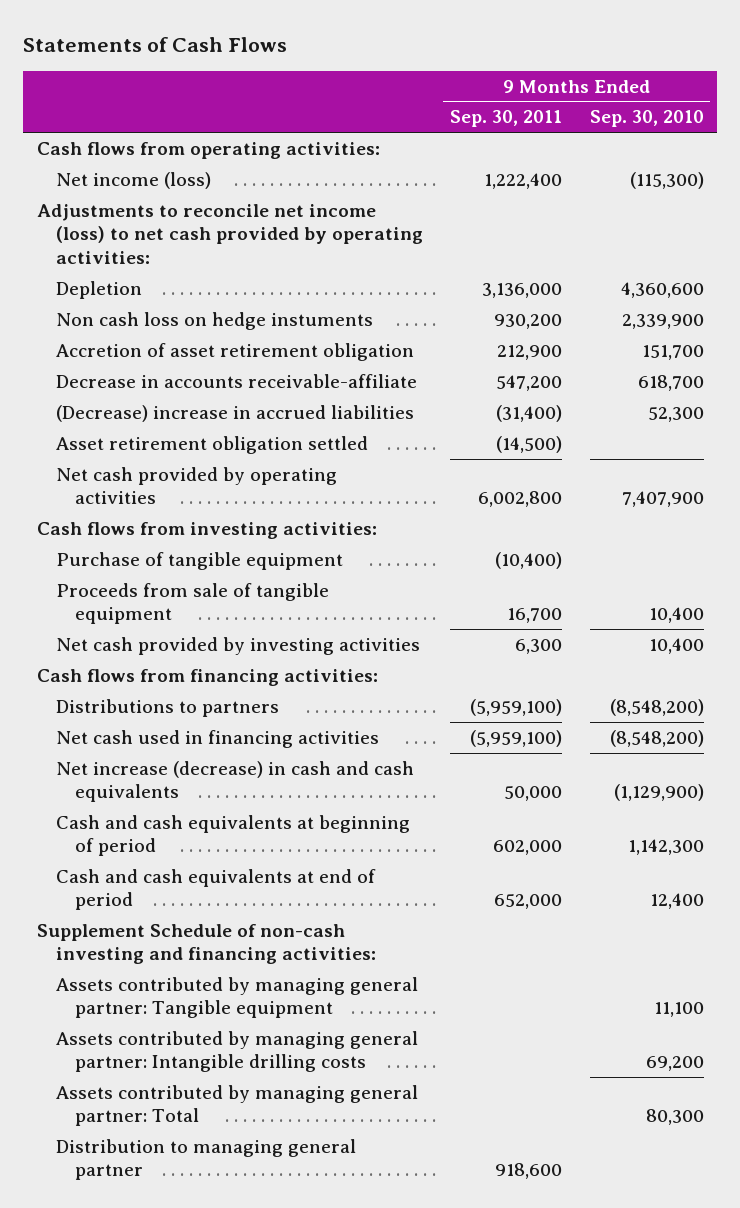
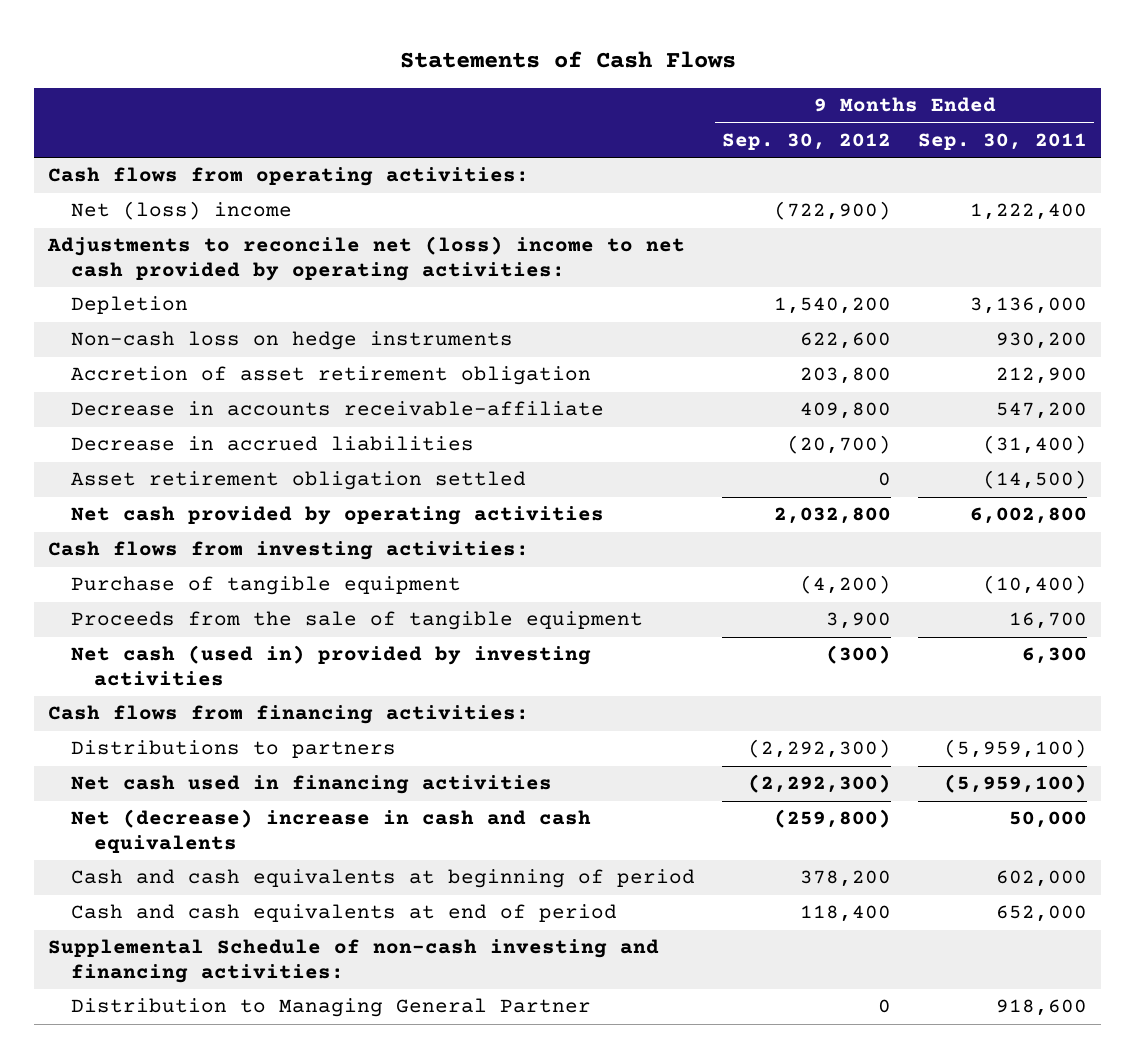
[589,110,704,128] Sep. 30, 2010 -> none
none -> [722,132,892,150] Sep. 30, 2012
[55,171,211,189] Net income (loss) -> [71,201,293,221] Net (loss) income
[36,203,423,264] Adjustments to reconcile net income (loss) to net cash provided by operating activities: -> [46,236,685,281] Adjustments to reconcile net (loss) income to net cash provided by operating activities:
[55,311,373,330] Non cash loss on hedge instuments -> [71,331,514,351] Non-cash loss on hedge instruments
[55,404,414,422] (Decrease) increase in accrued liabilities -> [71,436,475,452] Decrease in accrued liabilities
[55,582,329,625] Proceeds from sale of tangible equipment -> [71,611,644,631] Proceeds from the sale of tangible equipment
[55,636,420,655] Net cash provided by investing activities -> [71,645,592,686] Net cash (used in) provided by investing activities
[55,760,414,803] Net increase (decrease) in cash and cash equivalents -> [71,809,592,853] Net (decrease) increase in cash and cash equivalents
[55,976,418,1019] Assets contributed by managing general partner: Tangible equipment -> none
[55,1030,418,1073] Assets contributed by managing general partner: Intangible drilling costs -> none
[55,1084,418,1127] Assets contributed by managing general partner: Total -> none
[36,923,376,965] Supplement Schedule of non-cash investing and financing activities: -> [47,939,659,983] Supplemental Schedule of non-cash investing and financing activities:
[55,1138,356,1181] Distribution to managing general partner -> [71,998,592,1018] Distribution to Managing General Partner

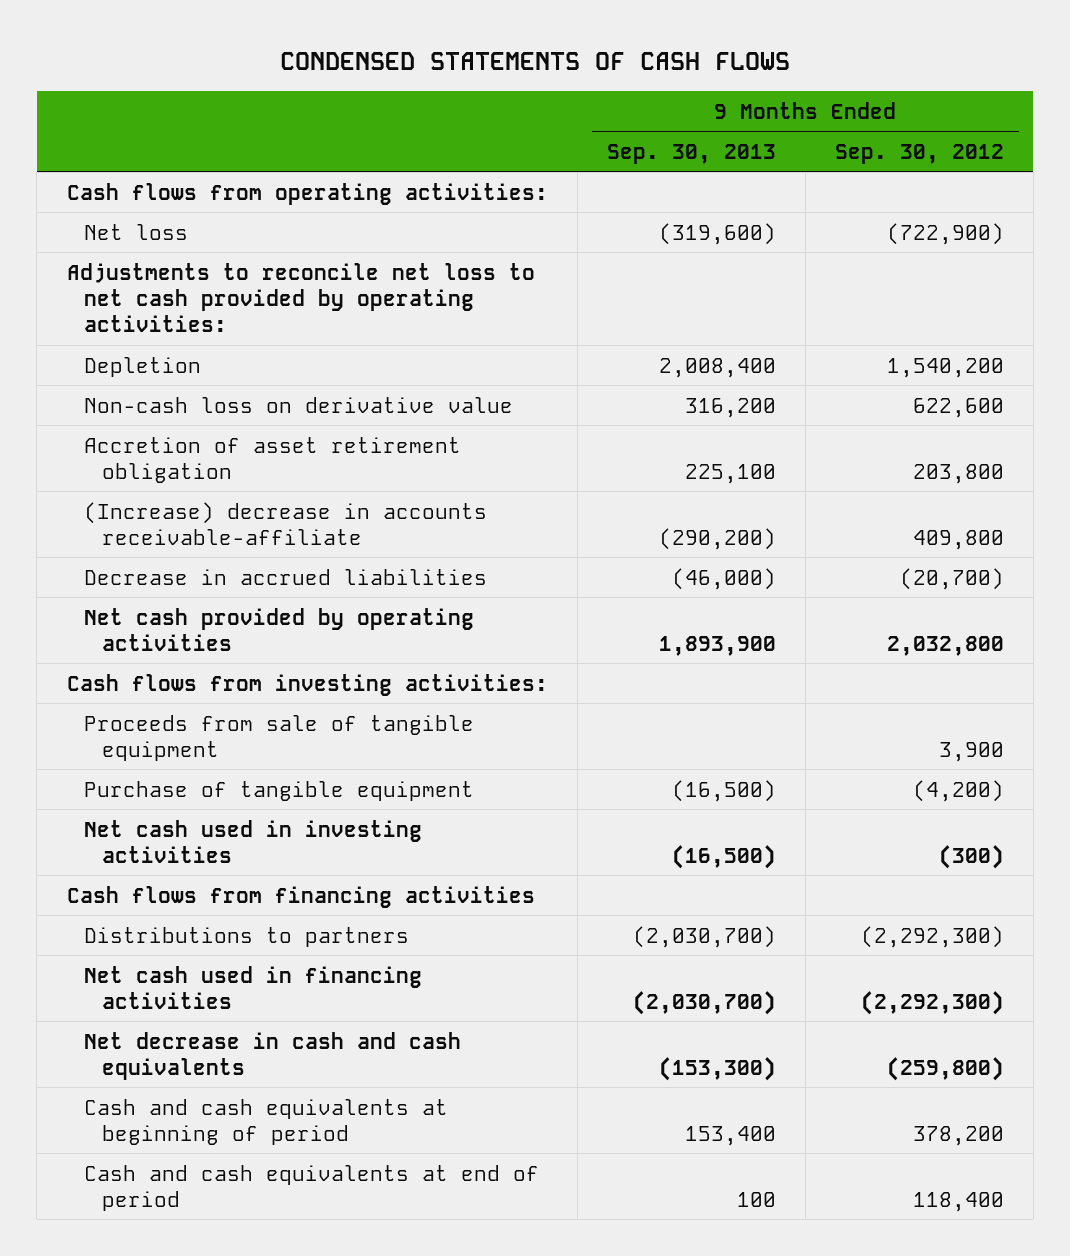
[399,50,736,68] Statements of Cash Flows -> [280,51,791,70] CONDENSED STATEMENTS OF CASH FLOWS
[918,132,1088,150] Sep. 30, 2011 -> none
none -> [606,143,776,164] Sep. 30, 2013
[71,201,293,221] Net (loss) income -> [84,223,189,240] Net loss
[46,236,685,281] Adjustments to reconcile net (loss) income to net cash provided by operating activities: -> [66,262,535,332] Adjustments to reconcile net loss to net cash provided by operating activities:
[71,331,514,351] Non-cash loss on hedge instruments -> [84,396,514,413] Non-cash loss on derivative value
[71,401,605,417] Decrease in accounts receivable-affiliate -> [84,501,488,545] (Increase) decrease in accounts receivable-affiliate
[71,471,527,491] Asset retirement obligation settled -> none
none -> [84,714,475,761] Proceeds from sale of tangible equipment
[71,611,644,631] Proceeds from the sale of tangible equipment -> none
[71,645,592,686] Net cash (used in) provided by investing activities -> [84,819,423,863] Net cash used in investing activities
[47,705,529,725] Cash flows from financing activities: -> [66,885,535,908] Cash flows from financing activities
[71,809,592,853] Net (decrease) increase in cash and cash equivalents -> [84,1031,462,1080] Net decrease in cash and cash equivalents
[47,939,659,983] Supplemental Schedule of non-cash investing and financing activities: -> none
[71,998,592,1018] Distribution to Managing General Partner -> none

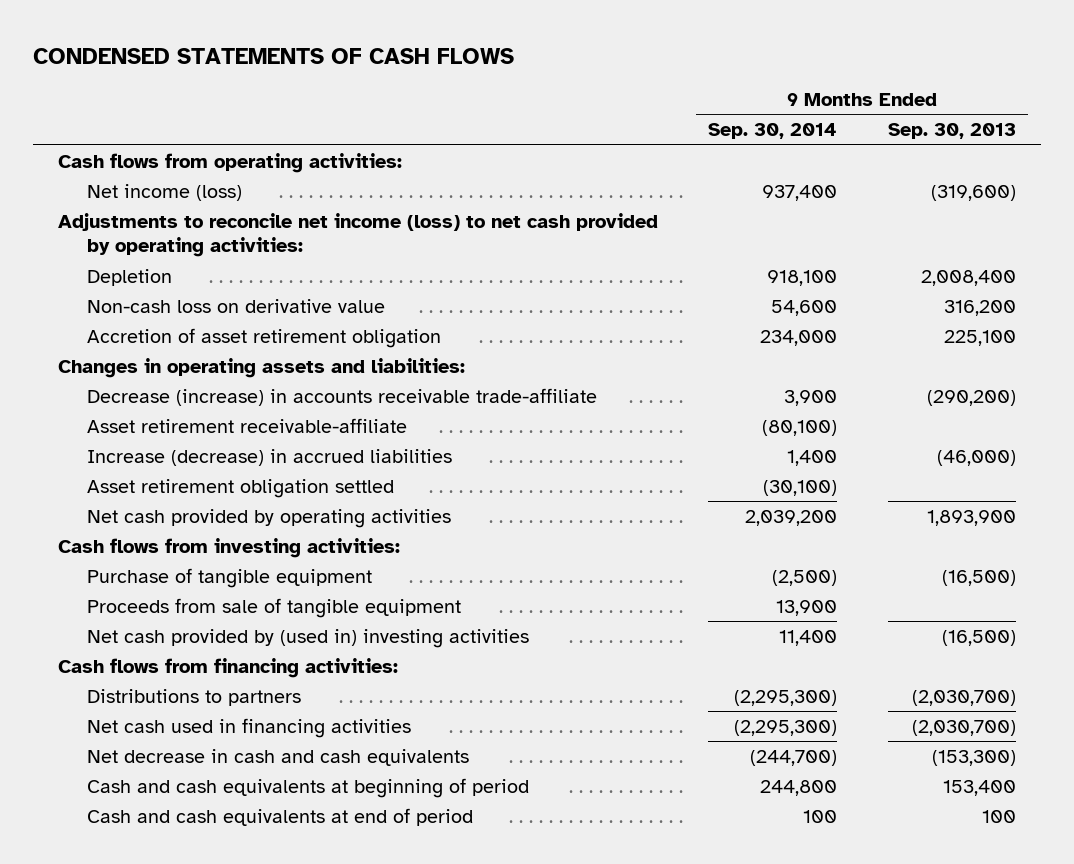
[834,143,1004,164] Sep. 30, 2012 -> none
none -> [708,123,838,140] Sep. 30, 2014
[84,223,189,240] Net loss -> [87,183,243,201] Net income (loss)
[66,262,535,332] Adjustments to reconcile net loss to net cash provided by operating activities: -> [58,212,659,258] Adjustments to reconcile net income (loss) to net cash provided by operating activities:
none -> [58,357,466,378] Changes in operating assets and liabilities:
[84,501,488,545] (Increase) decrease in accounts receivable-affiliate -> [87,387,598,406] Decrease (increase) in accounts receivable trade-affiliate
none -> [87,417,408,433] Asset retirement receivable-affiliate
[84,568,488,585] Decrease in accrued liabilities -> [87,448,453,466] Increase (decrease) in accrued liabilities
none -> [87,478,395,498] Asset retirement obligation settled
[84,714,475,761] Proceeds from sale of tangible equipment -> [87,597,462,618] Proceeds from sale of tangible equipment
[84,819,423,863] Net cash used in investing activities -> [87,628,530,648] Net cash provided by (used in) investing activities
[66,885,535,908] Cash flows from financing activities -> [58,657,399,678] Cash flows from financing activities:

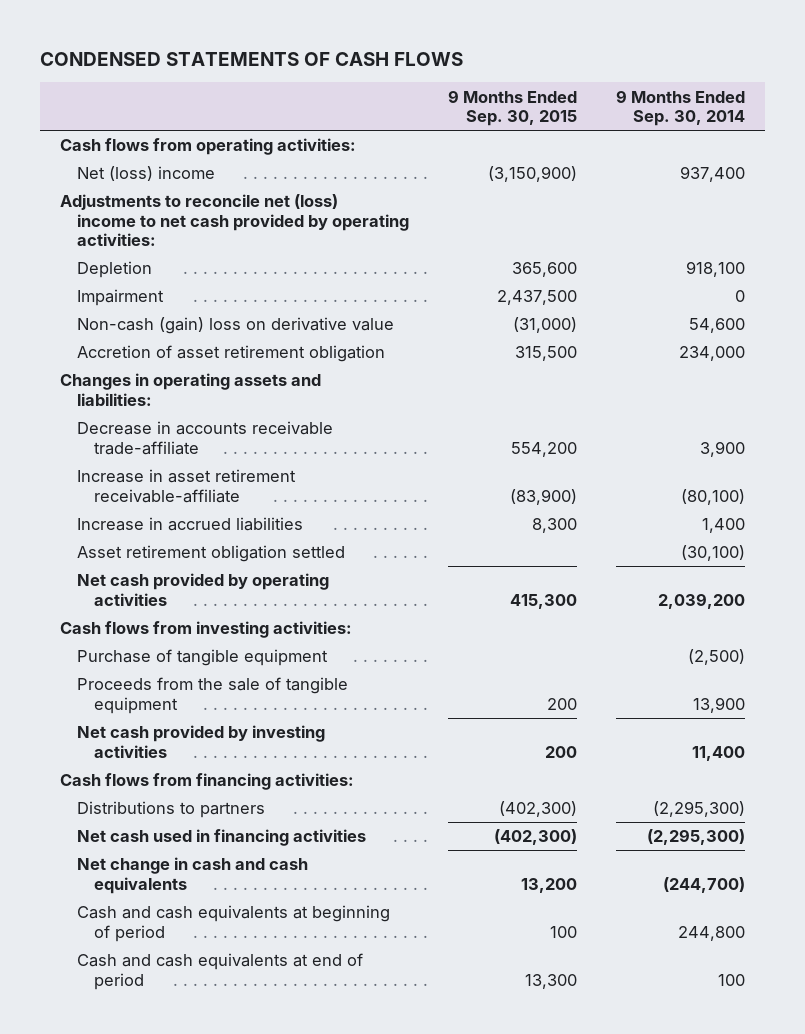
[887,123,1016,140] Sep. 30, 2013 -> none
none -> [447,89,577,126] 9 Months Ended Sep. 30, 2015
[87,183,243,201] Net income (loss) -> [76,166,215,182] Net (loss) income
[58,212,659,258] Adjustments to reconcile net income (loss) to net cash provided by operating activities: -> [59,194,409,247] Adjustments to reconcile net (loss) income to net cash provided by operating activities:
none -> [76,289,164,307] Impairment
[87,298,386,313] Non-cash loss on derivative value -> [76,317,394,335] Non-cash (gain) loss on derivative value
[87,387,598,406] Decrease (increase) in accounts receivable trade-affiliate -> [76,421,333,455] Decrease in accounts receivable trade-affiliate
[87,417,408,433] Asset retirement receivable-affiliate -> [76,469,296,503] Increase in asset retirement receivable-affiliate
[87,448,453,466] Increase (decrease) in accrued liabilities -> [76,517,303,532] Increase in accrued liabilities
[87,597,462,618] Proceeds from sale of tangible equipment -> [76,677,348,714] Proceeds from the sale of tangible equipment
[87,628,530,648] Net cash provided by (used in) investing activities -> [76,725,325,758] Net cash provided by investing activities
[87,748,470,766] Net decrease in cash and cash equivalents -> [76,857,308,894] Net change in cash and cash equivalents

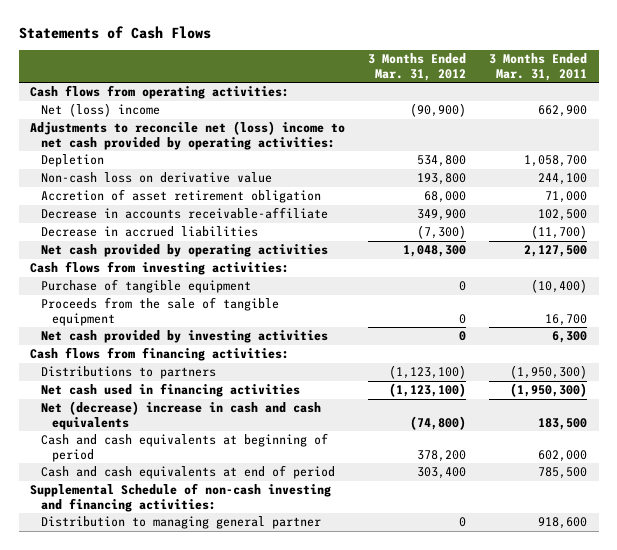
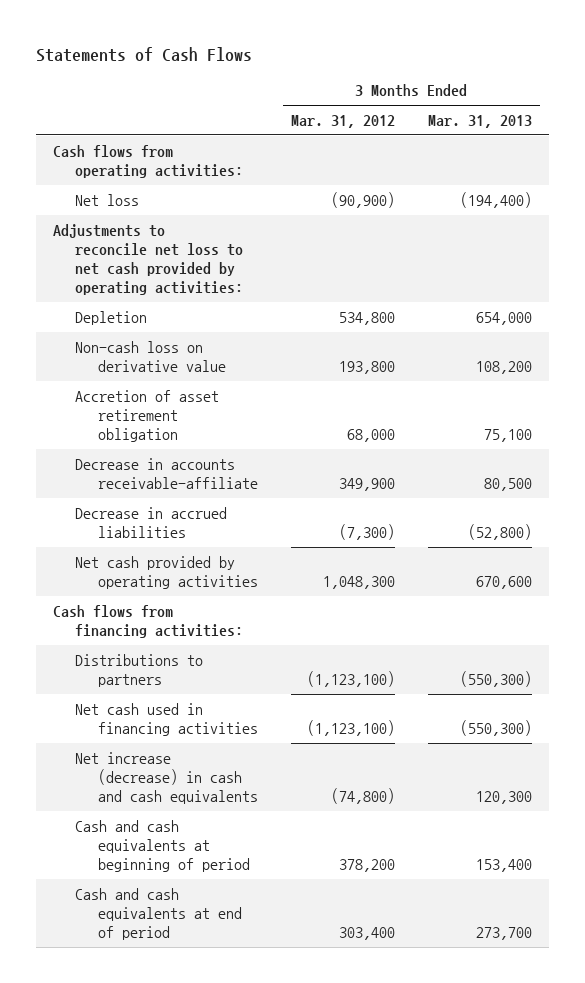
[489,53,588,81] 3 Months Ended Mar. 31, 2011 -> none
none -> [428,114,533,128] Mar. 31, 2013
[40,103,160,118] Net (loss) income -> [75,193,140,206] Net loss
[30,121,346,150] Adjustments to reconcile net (loss) income to net cash provided by operating activities: -> [52,223,244,296] Adjustments to reconcile net loss to net cash provided by operating activities:
[30,261,290,276] Cash flows from investing activities: -> none
[40,279,251,294] Purchase of tangible equipment -> none
[40,297,279,326] Proceeds from the sale of tangible equipment -> none
[40,330,328,344] Net cash provided by investing activities -> none
[40,401,321,430] Net (decrease) increase in cash and cash equivalents -> [75,751,258,805] Net increase (decrease) in cash and cash equivalents
[30,483,332,512] Supplemental Schedule of non-cash investing and financing activities: -> none
[40,516,321,530] Distribution to managing general partner -> none

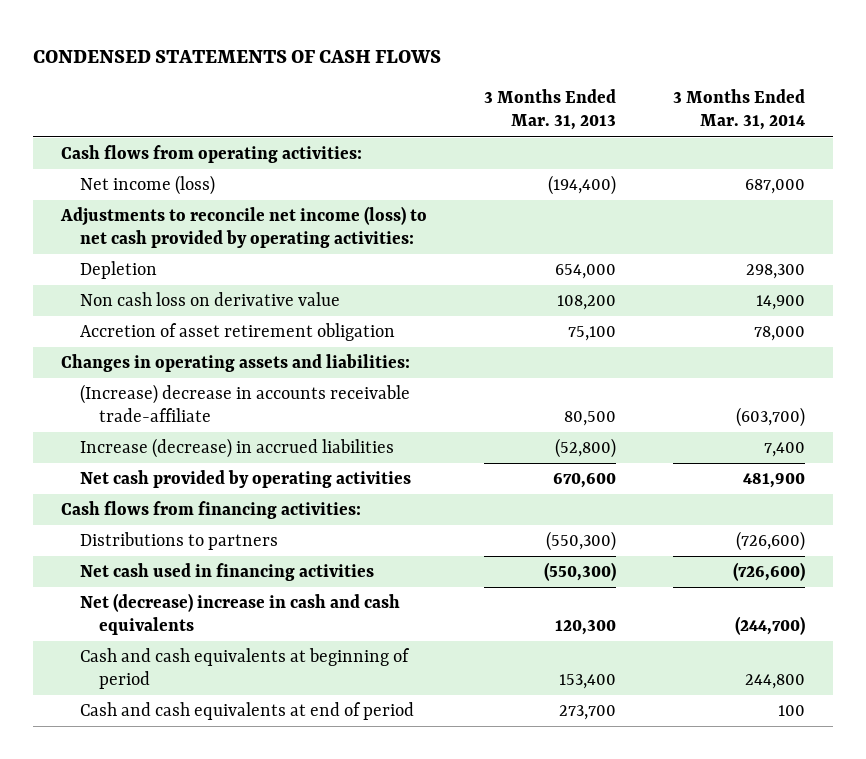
[35,46,252,62] Statements of Cash Flows -> [32,49,441,63] CONDENSED STATEMENTS OF CASH FLOWS
[290,114,395,128] Mar. 31, 2012 -> none
none -> [672,89,805,131] 3 Months Ended Mar. 31, 2014
[75,193,140,206] Net loss -> [79,175,215,196] Net income (loss)
[52,223,244,296] Adjustments to reconcile net loss to net cash provided by operating activities: -> [60,206,428,249] Adjustments to reconcile net income (loss) to net cash provided by operating activities:
[75,340,226,372] Non-cash loss on derivative value -> [79,292,340,307] Non cash loss on derivative value
none -> [61,354,411,373] Changes in operating assets and liabilities:
[75,457,258,489] Decrease in accounts receivable-affiliate -> [79,384,410,423] (Increase) decrease in accounts receivable trade-affiliate
[75,506,228,538] Decrease in accrued liabilities -> [79,438,394,459] Increase (decrease) in accrued liabilities
[75,751,258,805] Net increase (decrease) in cash and cash equivalents -> [79,593,400,636] Net (decrease) increase in cash and cash equivalents

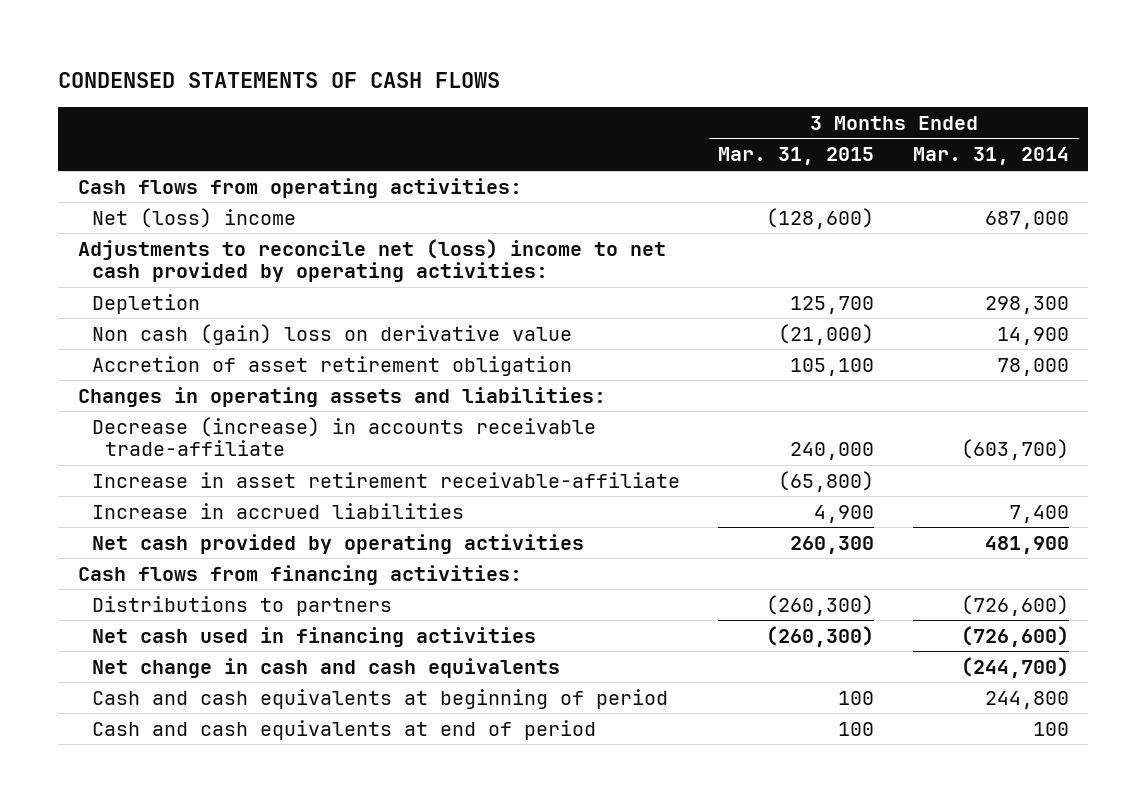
[483,89,616,131] 3 Months Ended Mar. 31, 2013 -> none
none -> [718,147,875,166] Mar. 31, 2015
[79,175,215,196] Net income (loss) -> [91,207,296,228] Net (loss) income
[60,206,428,249] Adjustments to reconcile net income (loss) to net cash provided by operating activities: -> [77,238,666,282] Adjustments to reconcile net (loss) income to net cash provided by operating activities:
[79,292,340,307] Non cash loss on derivative value -> [91,323,572,345] Non cash (gain) loss on derivative value
[79,384,410,423] (Increase) decrease in accounts receivable trade-affiliate -> [91,416,596,456] Decrease (increase) in accounts receivable trade-affiliate
none -> [91,471,680,488] Increase in asset retirement receivable-affiliate
[79,438,394,459] Increase (decrease) in accrued liabilities -> [91,502,464,519] Increase in accrued liabilities
[79,593,400,636] Net (decrease) increase in cash and cash equivalents -> [91,657,560,678] Net change in cash and cash equivalents

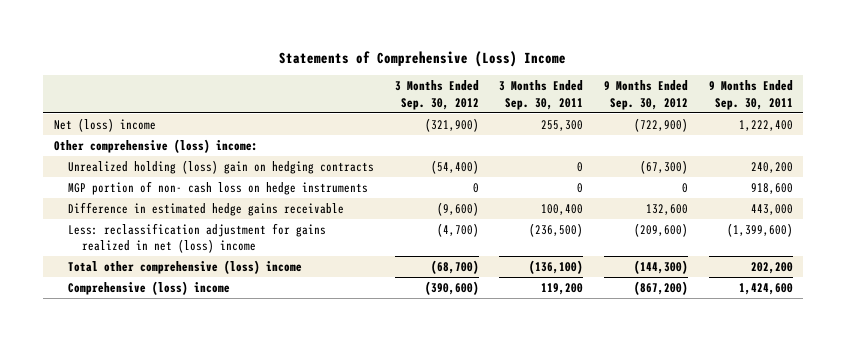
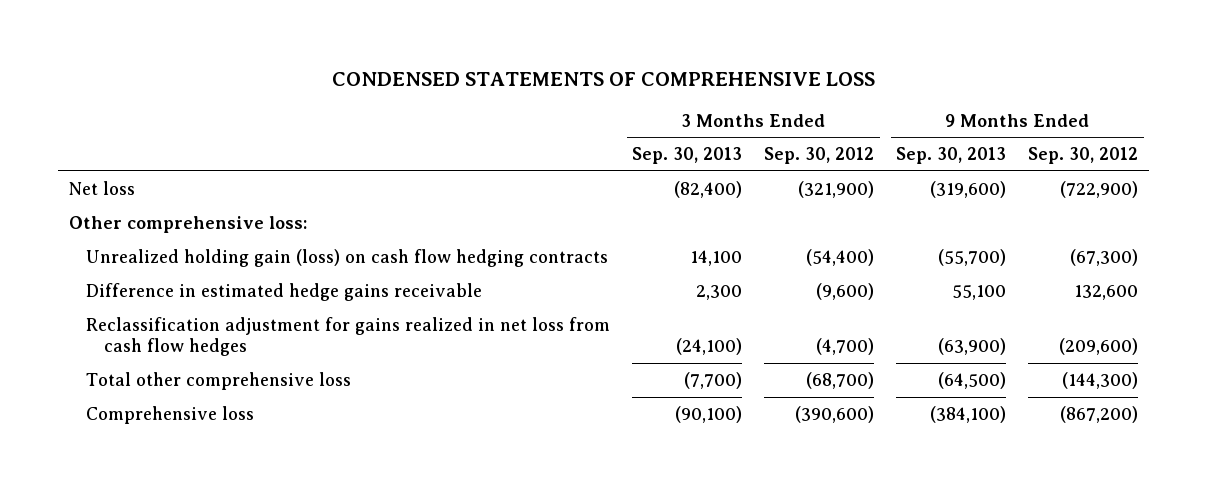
[279,50,567,67] Statements of Comprehensive (Loss) Income -> [332,71,876,86] CONDENSED STATEMENTS OF COMPREHENSIVE LOSS
[499,80,584,110] 3 Months Ended Sep. 30, 2011 -> none
[709,80,794,110] 9 Months Ended Sep. 30, 2011 -> none
none -> [632,147,743,165] Sep. 30, 2013
none -> [896,147,1007,165] Sep. 30, 2013
[67,180,368,195] MGP portion of non- cash loss on hedge instruments -> none
[53,117,156,132] Net (loss) income -> [68,180,135,195] Net loss
[53,138,258,153] Other comprehensive (loss) income: -> [68,215,307,233] Other comprehensive loss:
[67,159,374,174] Unrealized holding (loss) gain on hedging contracts -> [86,248,609,267] Unrealized holding gain (loss) on cash flow hedging contracts
[67,222,326,254] Less: reclassification adjustment for gains realized in net (loss) income -> [86,316,611,357] Reclassification adjustment for gains realized in net loss from cash flow hedges
[67,259,302,274] Total other comprehensive (loss) income -> [86,371,352,390] Total other comprehensive loss
[67,280,230,295] Comprehensive (loss) income -> [86,405,255,424] Comprehensive loss

